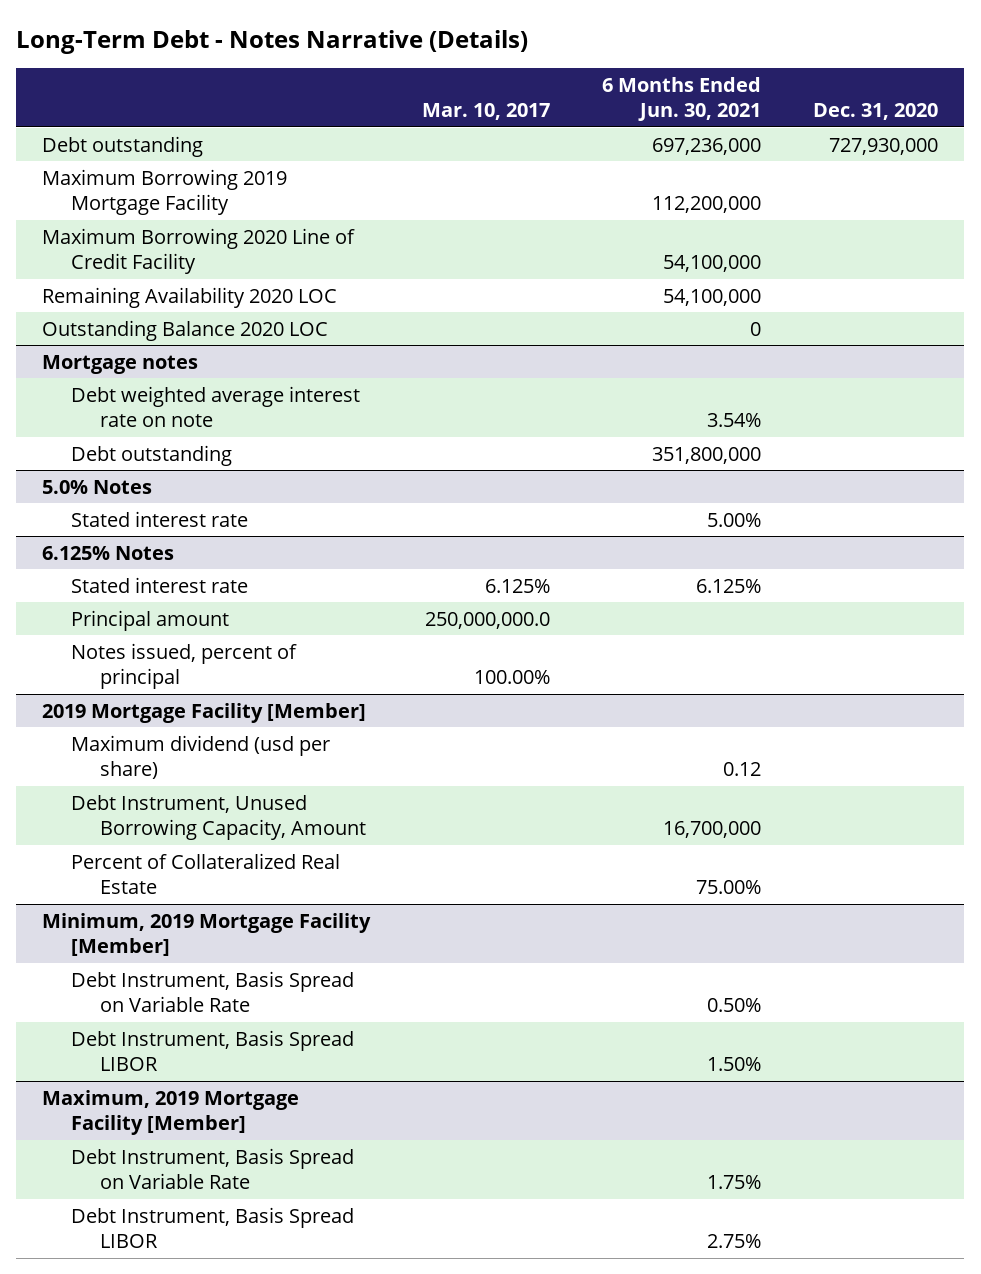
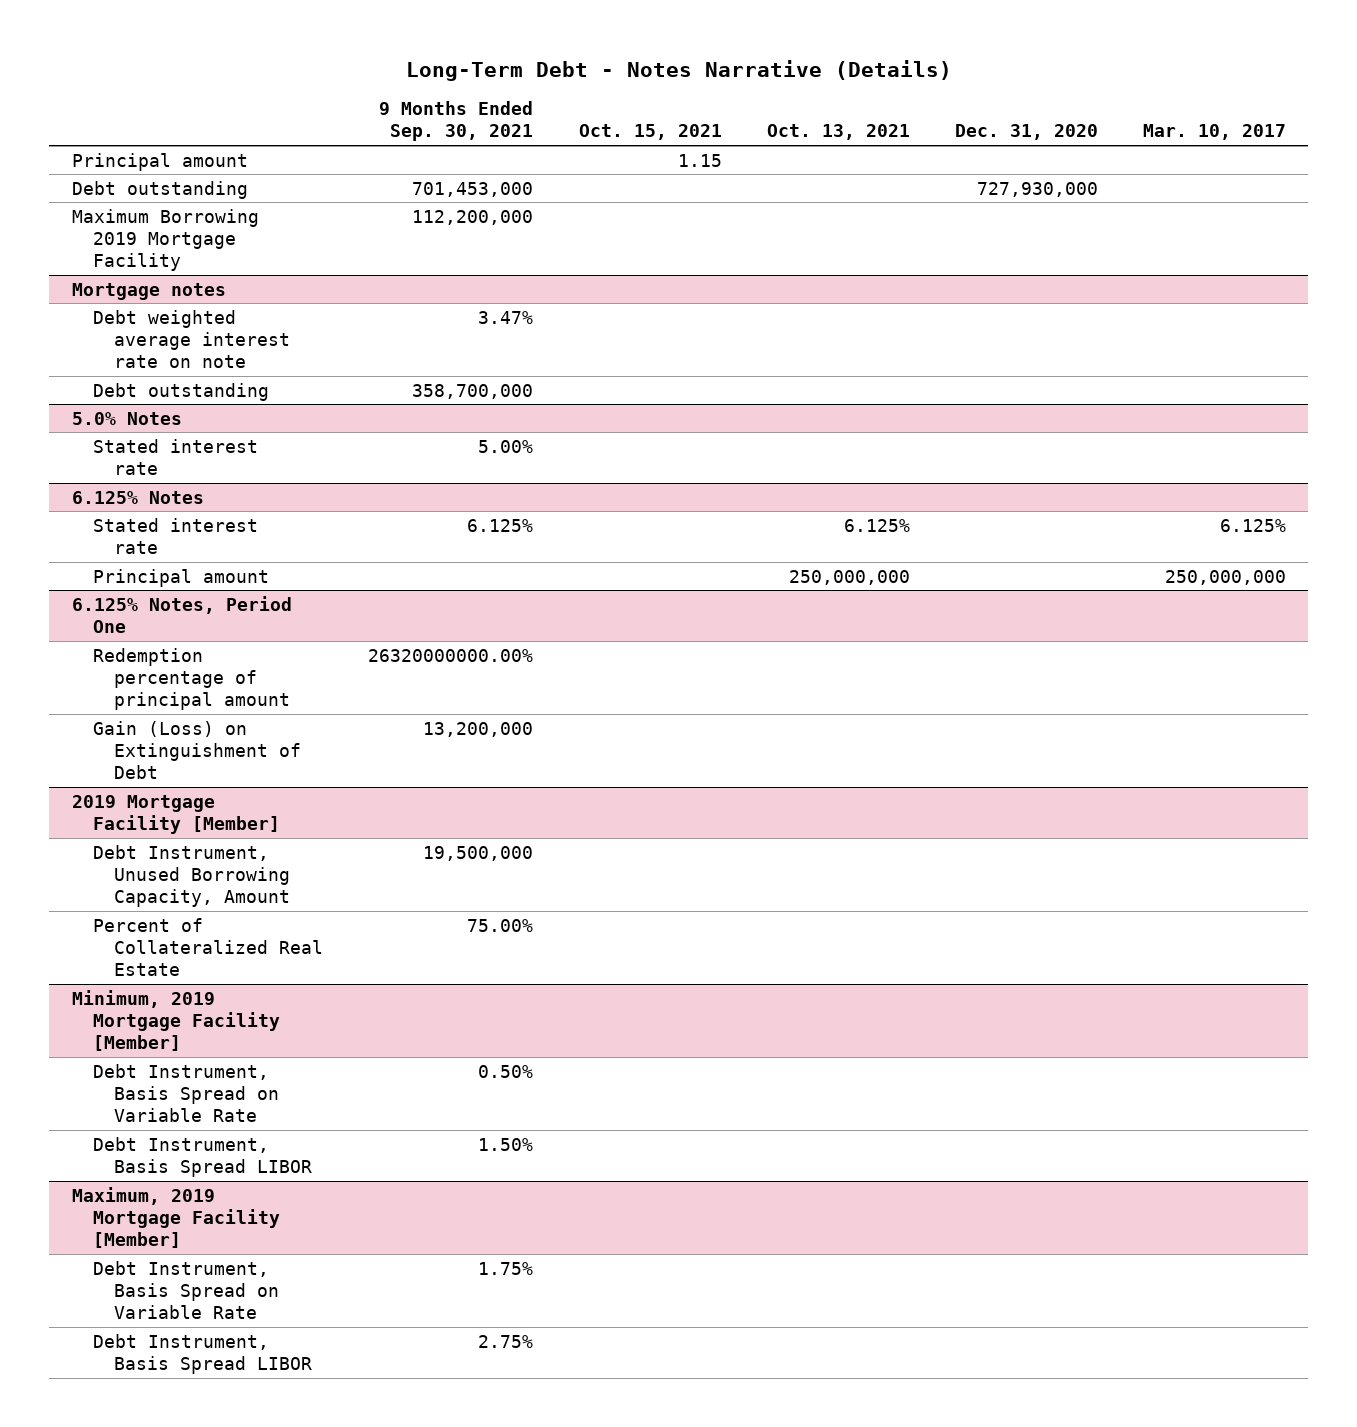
[602,76,762,122] 6 Months Ended Jun. 30, 2021 -> none
none -> [379,101,534,142] 9 Months Ended Sep. 30, 2021
none -> [578,124,722,141] Oct. 15, 2021
none -> [766,124,910,141] Oct. 13, 2021
none -> [71,152,248,171] Principal amount
[42,227,356,275] Maximum Borrowing 2020 Line of Credit Facility -> none
[42,286,338,308] Remaining Availability 2020 LOC -> none
[42,319,329,341] Outstanding Balance 2020 LOC -> none
[71,642,298,690] Notes issued, percent of principal -> none
[425,611,551,629] 250,000,000.0 -> [1164,569,1286,585] 250,000,000
none -> [71,595,292,633] 6.125% Notes, Period One
none -> [93,647,291,711] Redemption percentage of principal amount
none -> [93,720,302,780] Gain (Loss) on Extinguishment of Debt
[71,734,331,780] Maximum dividend (usd per share) -> none

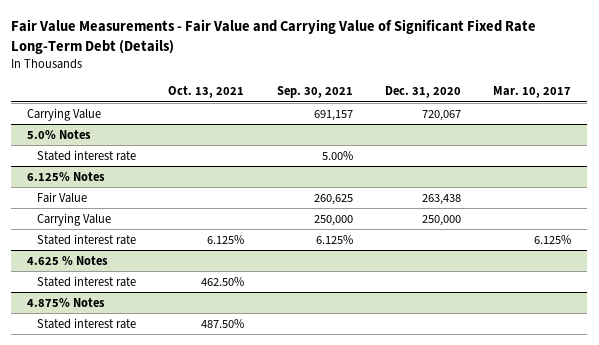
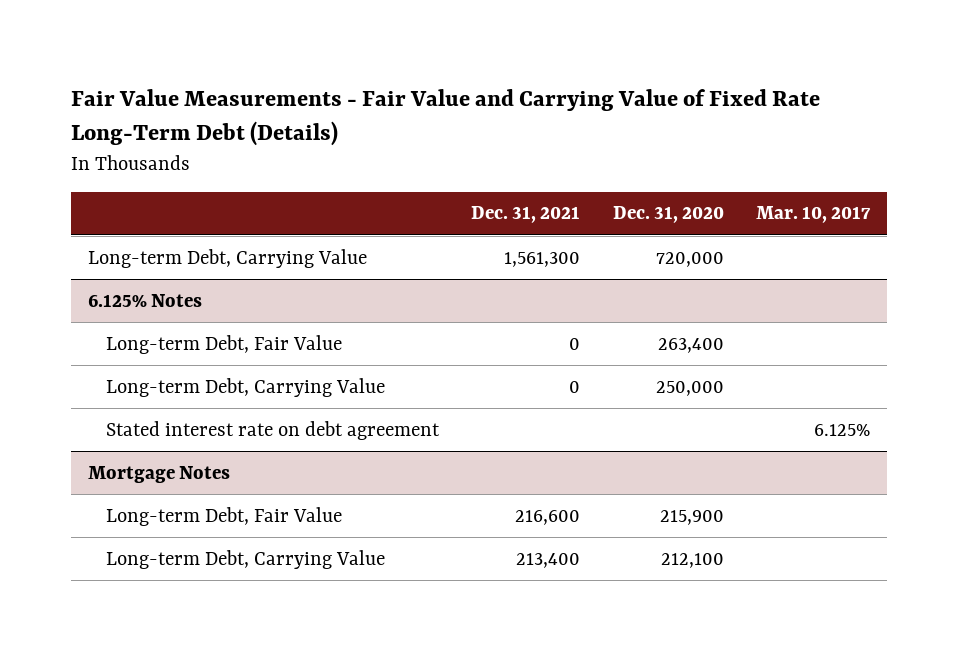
[11,19,537,54] Fair Value Measurements - Fair Value and Carrying Value of Significant Fixed Rate Long-Term Debt (Details) -> [71,88,821,146] Fair Value Measurements - Fair Value and Carrying Value of Fixed Rate Long-Term Debt (Details)
[168,86,245,99] Oct. 13, 2021 -> none
[276,86,353,99] Sep. 30, 2021 -> none
none -> [471,206,581,224] Dec. 31, 2021
[27,129,92,139] 5.0% Notes -> none
[37,149,137,161] Stated interest rate -> none
[27,107,102,121] Carrying Value -> [87,248,367,268] Long-term Debt, Carrying Value
[421,109,461,121] 720,067 -> [655,251,724,267] 720,000
[27,255,109,265] 4.625 % Notes -> none
[37,275,137,287] Stated interest rate -> none
[27,297,106,307] 4.875% Notes -> none
[37,317,137,329] Stated interest rate -> none
[37,191,88,203] Fair Value -> [105,334,342,354] Long-term Debt, Fair Value
[421,193,461,205] 263,438 -> [657,337,724,353] 263,400
[37,212,112,226] Carrying Value -> [105,377,385,397] Long-term Debt, Carrying Value
[37,233,137,245] Stated interest rate -> [105,420,440,440] Stated interest rate on debt agreement
none -> [87,465,230,483] Mortgage Notes
none -> [105,506,342,526] Long-term Debt, Fair Value
none -> [105,549,385,569] Long-term Debt, Carrying Value

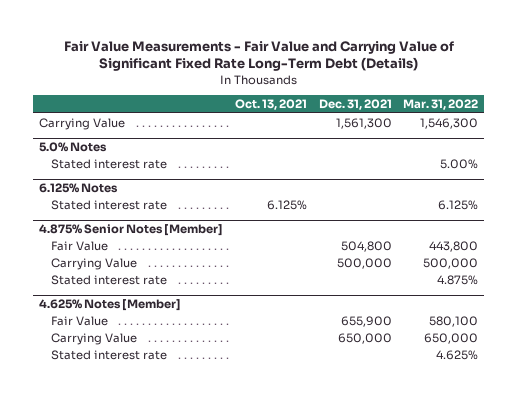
[71,88,821,146] Fair Value Measurements - Fair Value and Carrying Value of Fixed Rate Long-Term Debt (Details) -> [63,40,454,72] Fair Value Measurements - Fair Value and Carrying Value of Significant Fixed Rate Long-Term Debt (Details)
[612,206,724,224] Dec. 31, 2020 -> none
[756,206,872,224] Mar. 10, 2017 -> none
none -> [234,99,307,111] Oct. 13, 2021
none -> [403,99,479,111] Mar. 31, 2022
[87,248,367,268] Long-term Debt, Carrying Value -> [38,117,125,130] Carrying Value
none -> [38,141,107,152] 5.0% Notes
none -> [50,158,167,169] Stated interest rate
[105,334,342,354] Long-term Debt, Fair Value -> none
[105,377,385,397] Long-term Debt, Carrying Value -> none
[87,465,230,483] Mortgage Notes -> none
[105,506,342,526] Long-term Debt, Fair Value -> none
[105,549,385,569] Long-term Debt, Carrying Value -> none
[105,420,440,440] Stated interest rate on debt agreement -> [50,199,167,210] Stated interest rate
none -> [38,223,223,236] 4.875% Senior Notes [Member]
none -> [50,240,108,251] Fair Value
none -> [50,257,137,270] Carrying Value
none -> [50,274,167,285] Stated interest rate
none -> [38,298,181,311] 4.625% Notes [Member]
none -> [50,315,108,326] Fair Value
none -> [50,332,137,345] Carrying Value
none -> [50,349,167,360] Stated interest rate

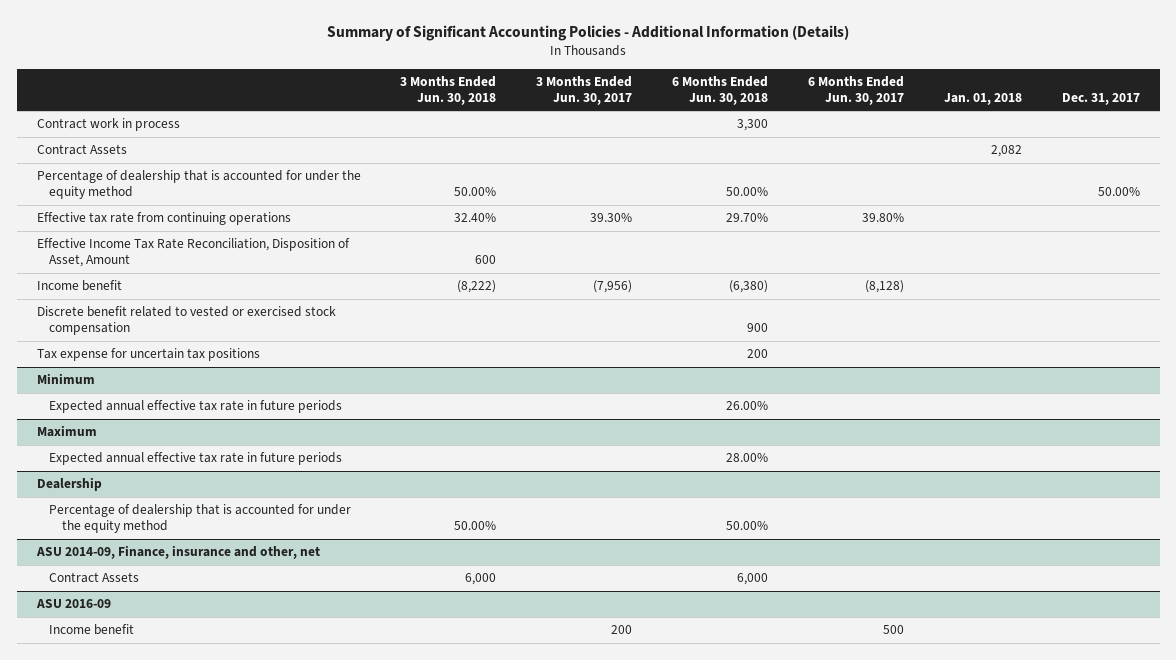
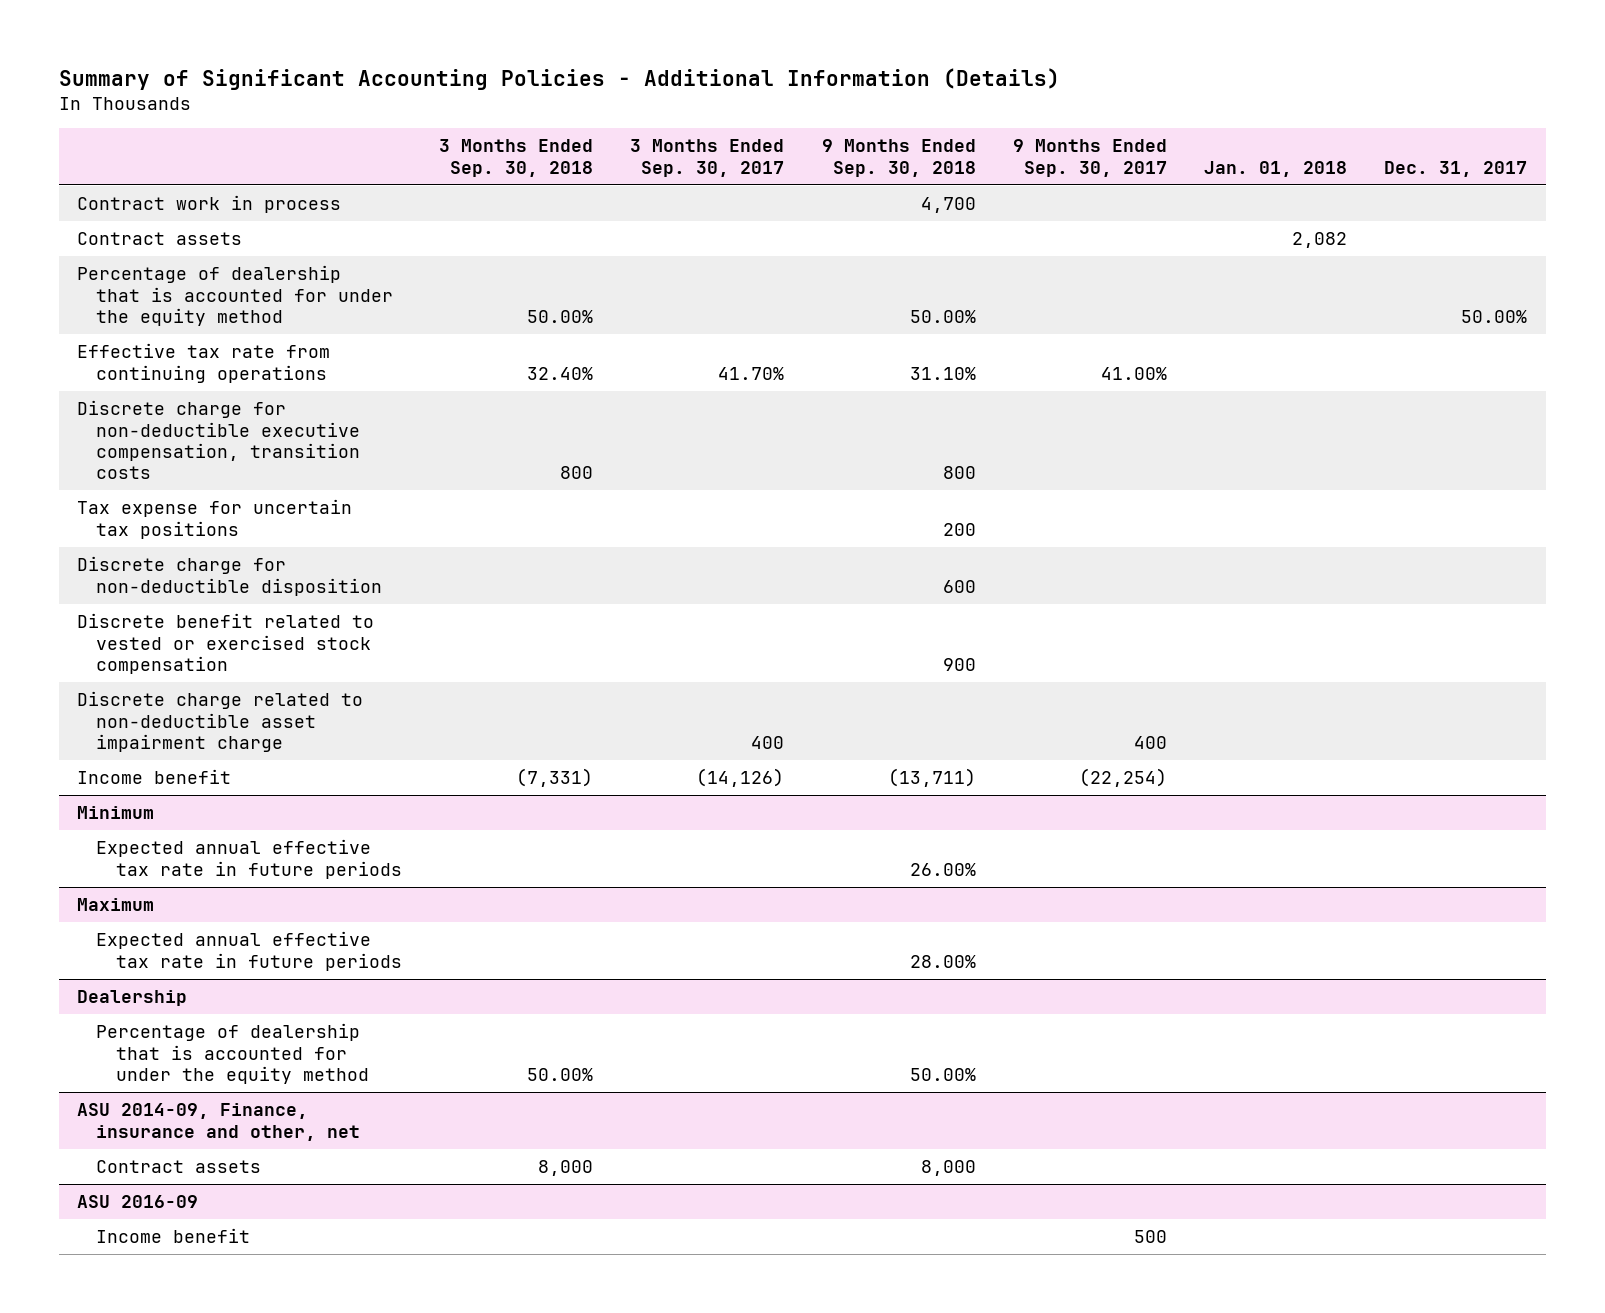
[400,76,497,105] 3 Months Ended Jun. 30, 2018 -> none
[536,76,633,105] 3 Months Ended Jun. 30, 2017 -> none
[672,76,769,105] 6 Months Ended Jun. 30, 2018 -> none
[808,76,905,105] 6 Months Ended Jun. 30, 2017 -> none
none -> [439,139,594,177] 3 Months Ended Sep. 30, 2018
none -> [630,139,785,177] 3 Months Ended Sep. 30, 2017
none -> [821,139,976,177] 9 Months Ended Sep. 30, 2018
none -> [1012,139,1167,177] 9 Months Ended Sep. 30, 2017
[36,144,127,156] Contract Assets -> [77,232,243,246] Contract assets
[36,238,350,268] Effective Income Tax Rate Reconciliation, Disposition of Asset, Amount -> none
none -> [77,400,361,480] Discrete charge for non-deductible executive compensation, transition costs
none -> [77,556,383,596] Discrete charge for non-deductible disposition
[36,306,336,336] Discrete benefit related to vested or exercised stock compensation -> [77,613,375,674] Discrete benefit related to vested or exercised stock compensation
none -> [77,691,364,752] Discrete charge related to non-deductible asset impairment charge
[36,280,122,292] Income benefit -> [77,769,232,785] Income benefit
[49,572,140,584] Contract Assets -> [96,1160,262,1174] Contract assets

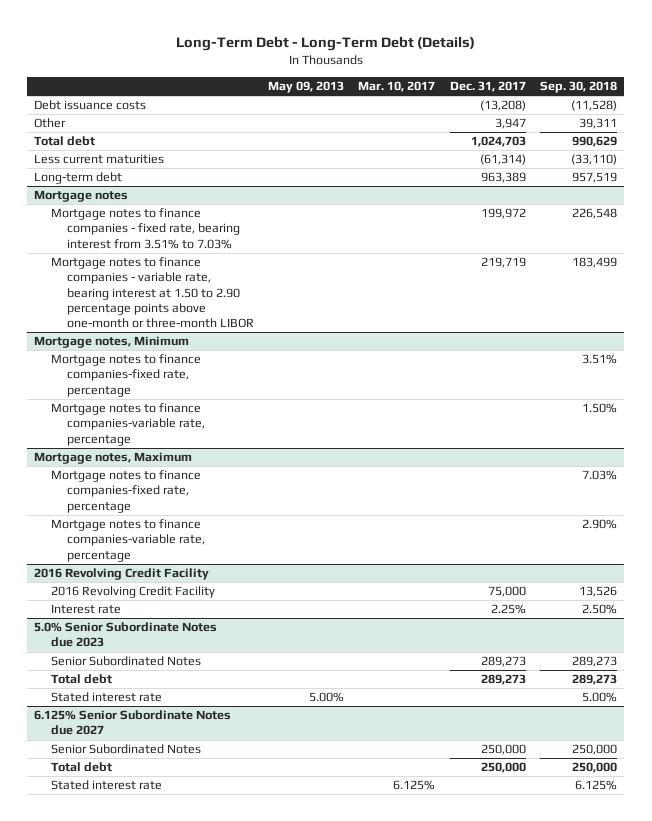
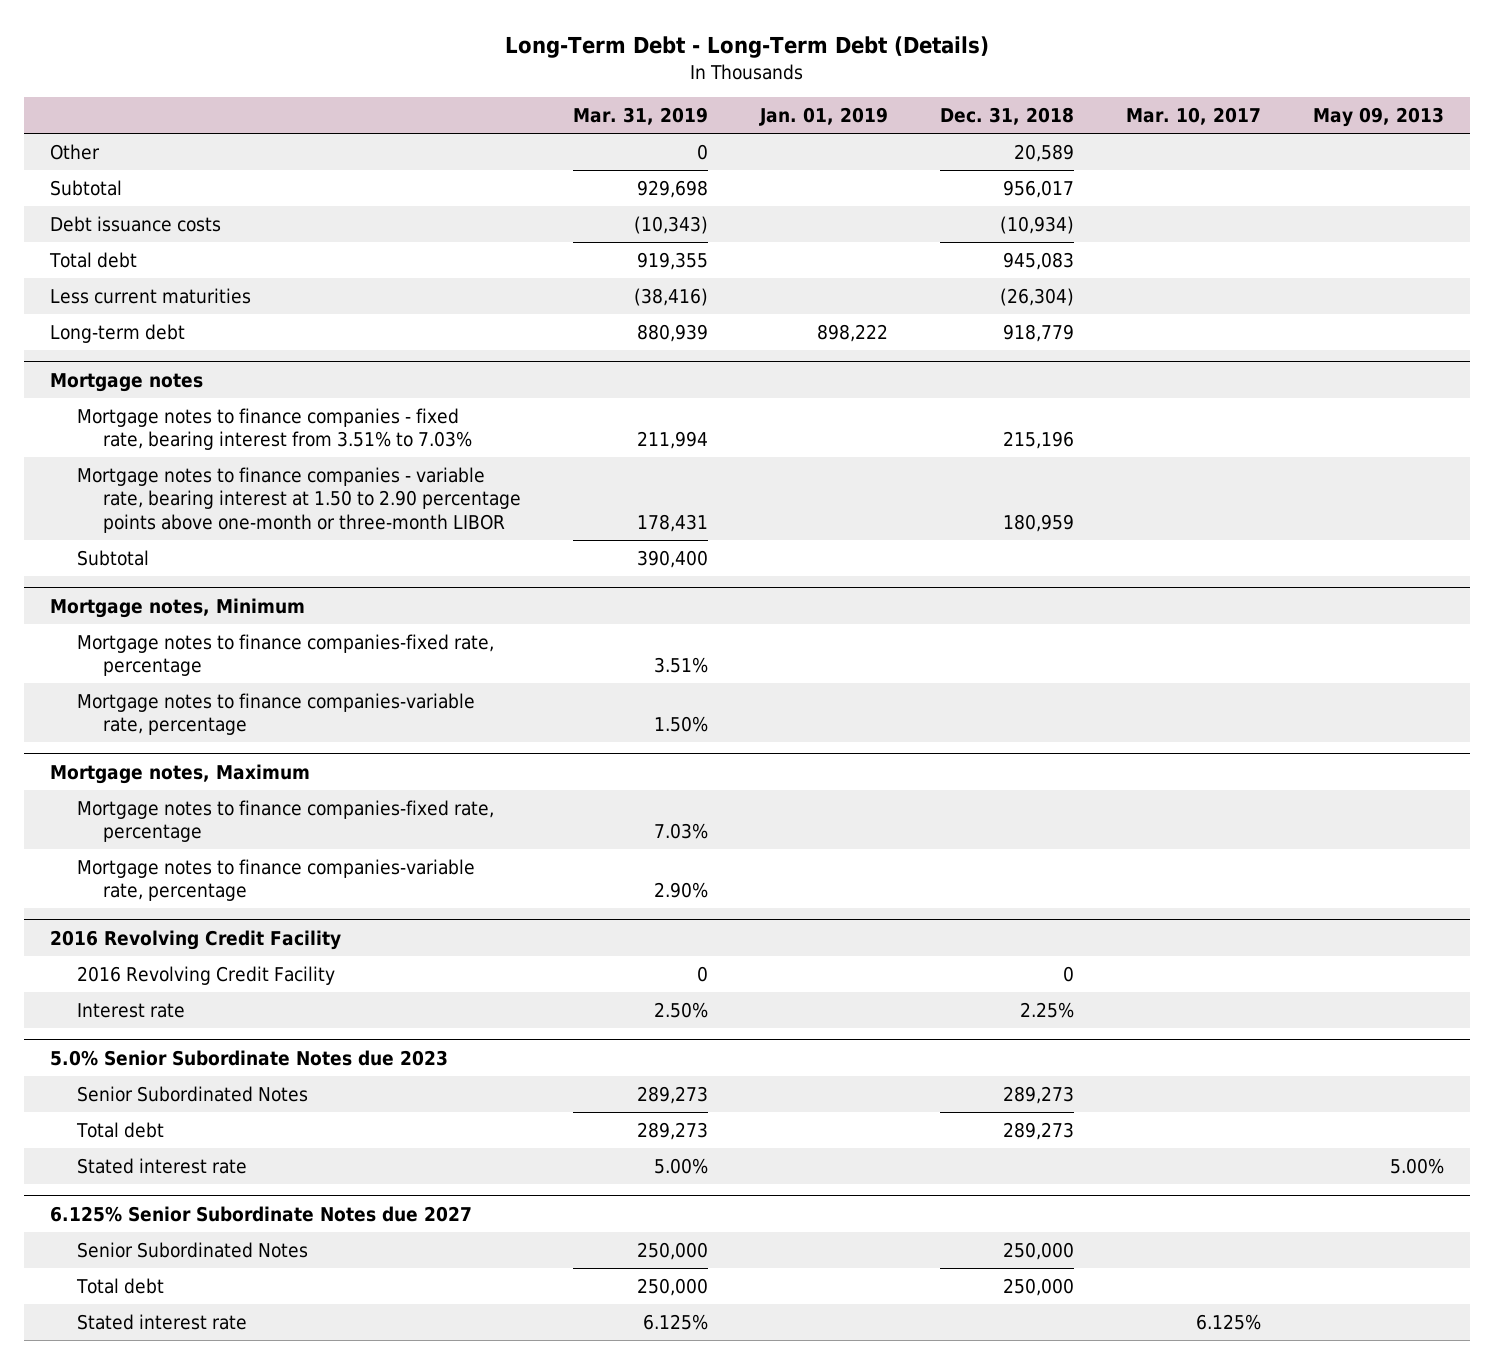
[449,80,526,92] Dec. 31, 2017 -> none
[540,80,618,93] Sep. 30, 2018 -> none
none -> [572,106,708,125] Mar. 31, 2019
none -> [758,106,888,126] Jan. 01, 2019
none -> [939,106,1074,125] Dec. 31, 2018
none -> [50,179,123,196] Subtotal
[34,100,147,111] Debt issuance costs -> [50,215,222,232] Debt issuance costs
none -> [76,549,149,566] Subtotal

